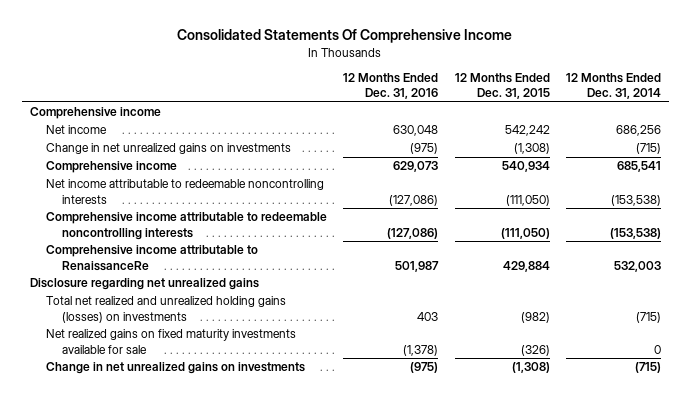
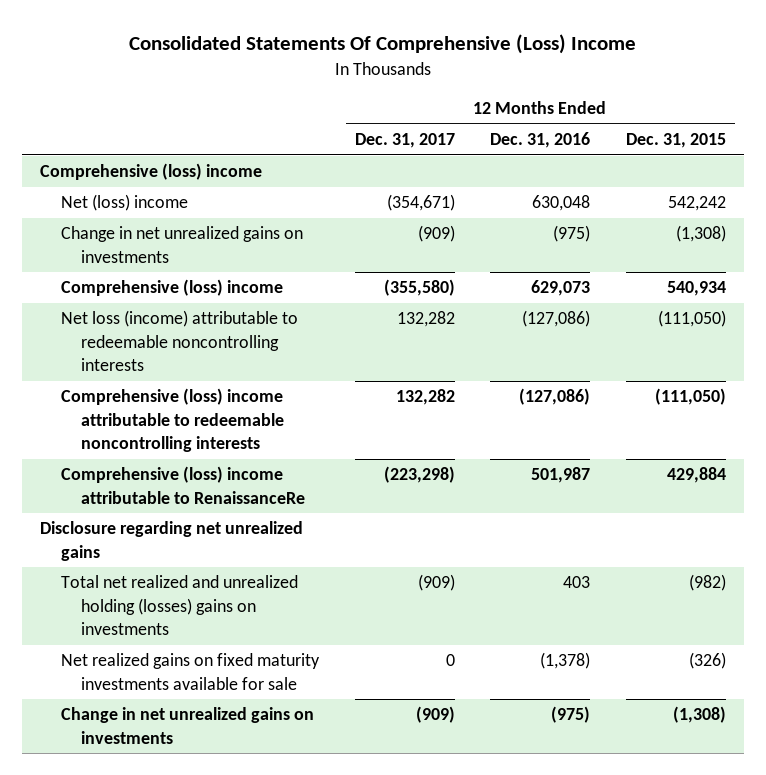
[177,29,513,44] Consolidated Statements Of Comprehensive Income -> [129,34,637,55] Consolidated Statements Of Comprehensive (Loss) Income
[566,73,662,100] 12 Months Ended Dec. 31, 2014 -> none
none -> [354,133,455,149] Dec. 31, 2017
[29,107,161,120] Comprehensive income -> [40,163,263,181] Comprehensive (loss) income
[46,125,108,135] Net income -> [60,194,188,212] Net (loss) income
[46,161,178,174] Comprehensive income -> [60,279,283,297] Comprehensive (loss) income
[46,179,325,204] Net income attributable to redeemable noncontrolling interests -> [60,310,298,371] Net loss (income) attributable to redeemable noncontrolling interests
[46,212,328,240] Comprehensive income attributable to redeemable noncontrolling interests -> [60,388,285,452] Comprehensive (loss) income attributable to redeemable noncontrolling interests
[46,245,259,271] Comprehensive income attributable to RenaissanceRe -> [60,466,306,504] Comprehensive (loss) income attributable to RenaissanceRe
[46,296,287,323] Total net realized and unrealized holding gains (losses) on investments -> [60,575,298,635] Total net realized and unrealized holding (losses) gains on investments

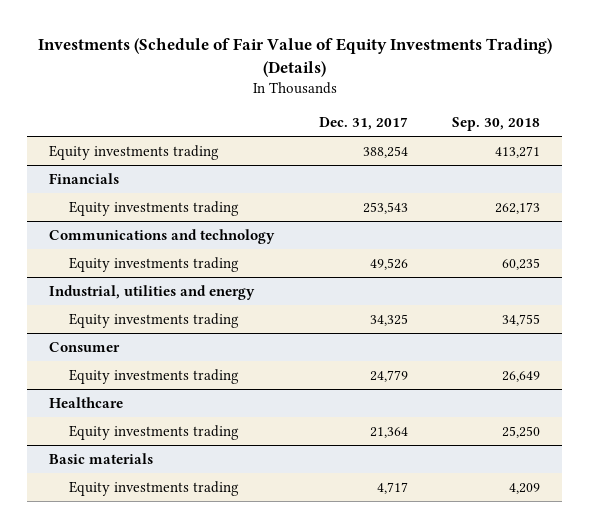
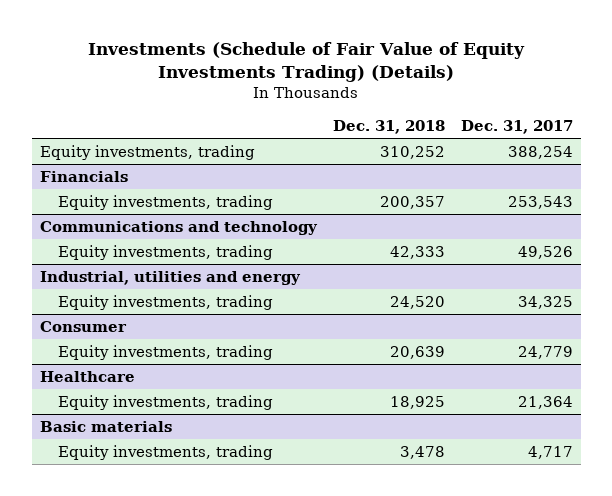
[452,117,541,132] Sep. 30, 2018 -> none
none -> [332,119,445,134] Dec. 31, 2018
[49,144,220,160] Equity investments trading -> [39,144,255,160] Equity investments, trading
[69,200,240,216] Equity investments trading -> [58,194,274,210] Equity investments, trading
[69,256,240,272] Equity investments trading -> [58,244,274,260] Equity investments, trading
[69,312,240,328] Equity investments trading -> [58,294,274,310] Equity investments, trading
[69,368,240,384] Equity investments trading -> [58,344,274,360] Equity investments, trading
[69,424,240,440] Equity investments trading -> [58,394,274,410] Equity investments, trading
[69,480,240,496] Equity investments trading -> [58,444,274,460] Equity investments, trading

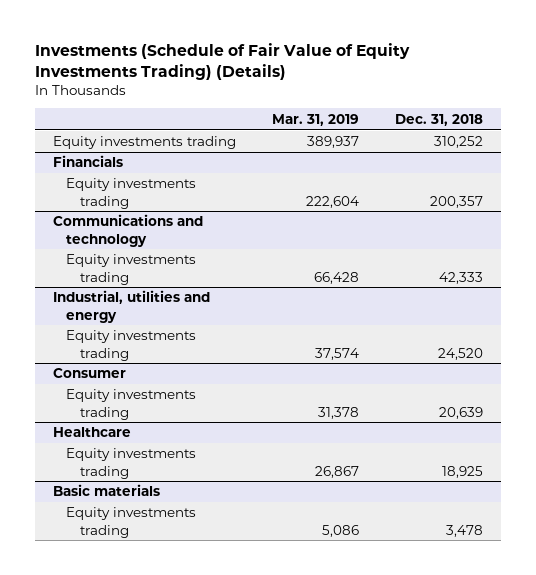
[460,119,573,134] Dec. 31, 2017 -> none
none -> [271,113,359,126] Mar. 31, 2019
[39,144,255,160] Equity investments, trading -> [53,136,237,150] Equity investments trading
[58,194,274,210] Equity investments, trading -> [66,178,197,209] Equity investments trading
[58,244,274,260] Equity investments, trading -> [66,254,197,285] Equity investments trading
[58,294,274,310] Equity investments, trading -> [66,330,197,361] Equity investments trading
[58,344,274,360] Equity investments, trading -> [66,389,197,420] Equity investments trading
[58,394,274,410] Equity investments, trading -> [66,448,197,479] Equity investments trading
[58,444,274,460] Equity investments, trading -> [66,507,197,538] Equity investments trading

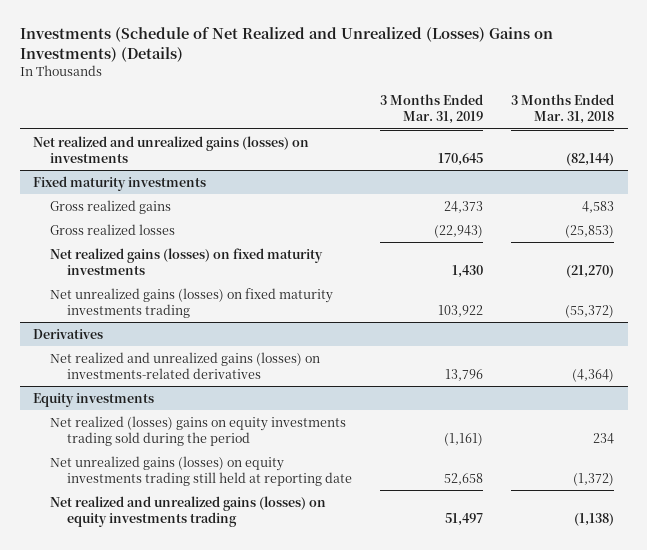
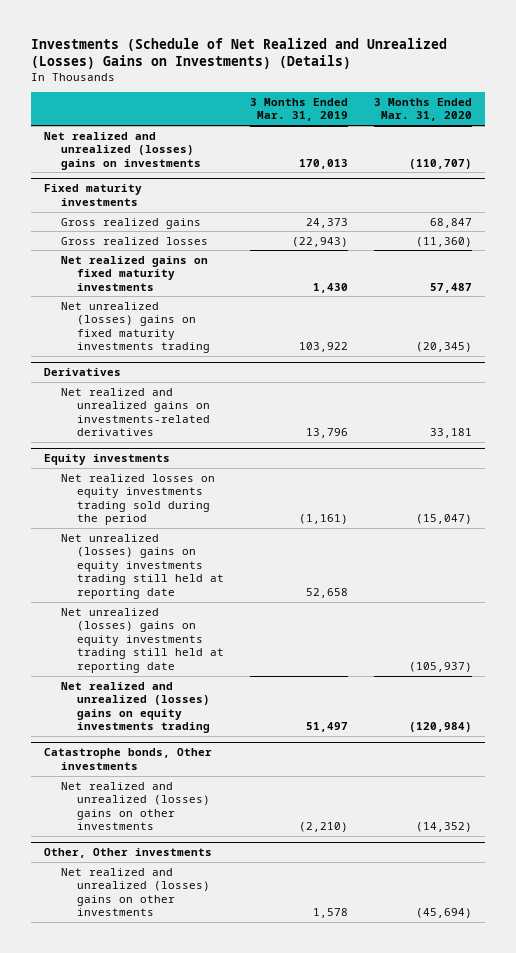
[510,94,614,125] 3 Months Ended Mar. 31, 2018 -> none
none -> [373,97,472,122] 3 Months Ended Mar. 31, 2020
[33,135,310,163] Net realized and unrealized gains (losses) on investments -> [44,131,201,170] Net realized and unrealized (losses) gains on investments
[437,152,483,166] 170,645 -> [298,158,348,169] 170,013
[50,247,324,275] Net realized gains (losses) on fixed maturity investments -> [60,255,208,291] Net realized gains on fixed maturity investments
[50,287,334,318] Net unrealized gains (losses) on fixed maturity investments trading -> [60,301,210,354] Net unrealized (losses) gains on fixed maturity investments trading
[50,351,321,379] Net realized and unrealized gains (losses) on investments-related derivatives -> [60,387,210,437] Net realized and unrealized gains on investments-related derivatives
[50,415,347,446] Net realized (losses) gains on equity investments trading sold during the period -> [60,473,215,526] Net realized losses on equity investments trading sold during the period
[50,455,353,486] Net unrealized gains (losses) on equity investments trading still held at reporting date -> [60,533,224,599] Net unrealized (losses) gains on equity investments trading still held at reporting date
none -> [60,607,224,673] Net unrealized (losses) gains on equity investments trading still held at reporting date
[50,495,327,527] Net realized and unrealized gains (losses) on equity investments trading -> [60,681,210,734] Net realized and unrealized (losses) gains on equity investments trading
none -> [44,748,213,771] Catastrophe bonds, Other investments
none -> [60,781,210,831] Net realized and unrealized (losses) gains on other investments
none -> [44,848,213,859] Other, Other investments
none -> [60,867,210,917] Net realized and unrealized (losses) gains on other investments

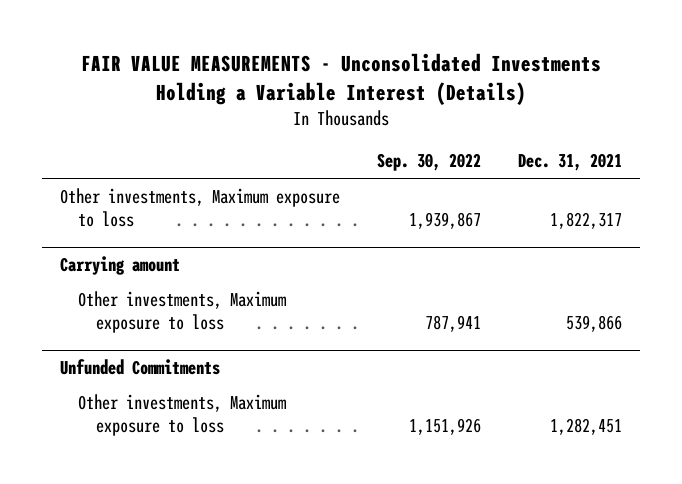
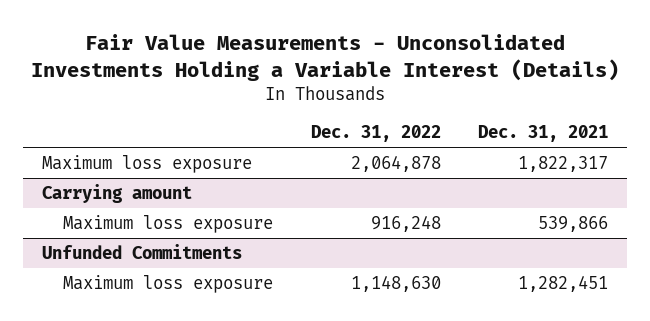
[81,53,602,105] FAIR VALUE MEASUREMENTS - Unconsolidated Investments Holding a Variable Interest (Details) -> [30,33,619,81] Fair Value Measurements - Unconsolidated Investments Holding a Variable Interest (Details)
[377,153,482,172] Sep. 30, 2022 -> none
none -> [310,125,441,143] Dec. 31, 2022
[60,187,341,227] Other investments, Maximum exposure to loss -> [41,155,252,174] Maximum loss exposure
[78,290,287,333] Other investments, Maximum exposure to loss -> [63,215,274,234] Maximum loss exposure
[78,393,287,436] Other investments, Maximum exposure to loss -> [63,275,274,294] Maximum loss exposure

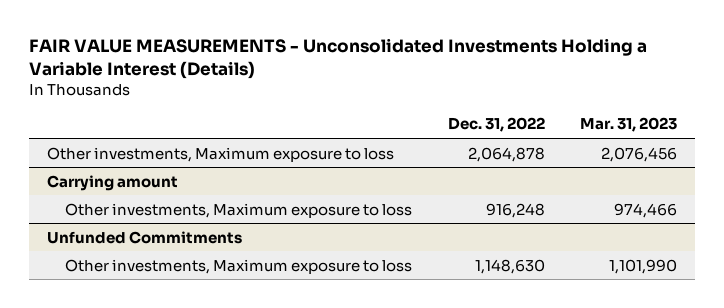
[30,33,619,81] Fair Value Measurements - Unconsolidated Investments Holding a Variable Interest (Details) -> [28,37,647,79] FAIR VALUE MEASUREMENTS - Unconsolidated Investments Holding a Variable Interest (Details)
[478,125,609,143] Dec. 31, 2021 -> none
none -> [580,117,678,133] Mar. 31, 2023
[41,155,252,174] Maximum loss exposure -> [46,146,394,162] Other investments, Maximum exposure to loss
[63,215,274,234] Maximum loss exposure -> [65,202,413,218] Other investments, Maximum exposure to loss
[63,275,274,294] Maximum loss exposure -> [65,258,413,274] Other investments, Maximum exposure to loss

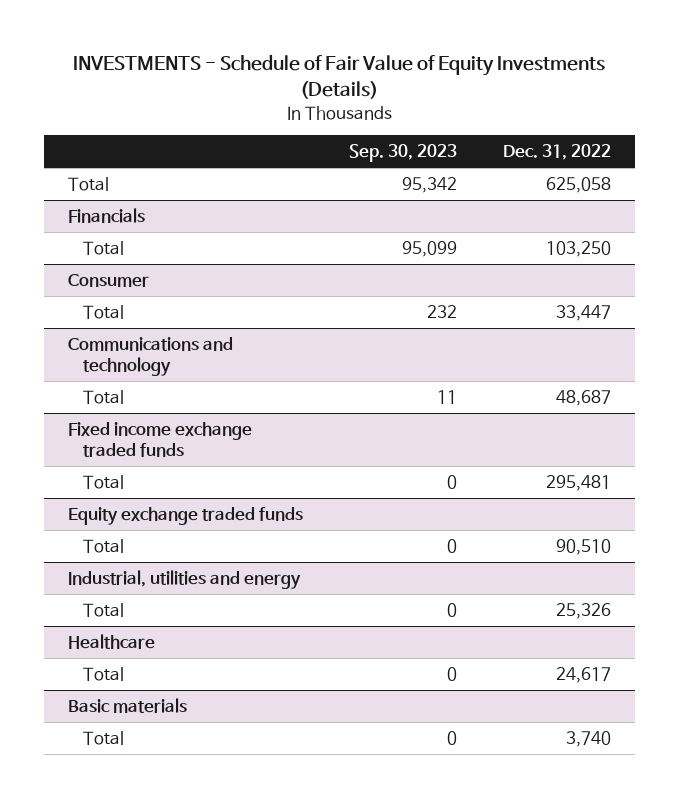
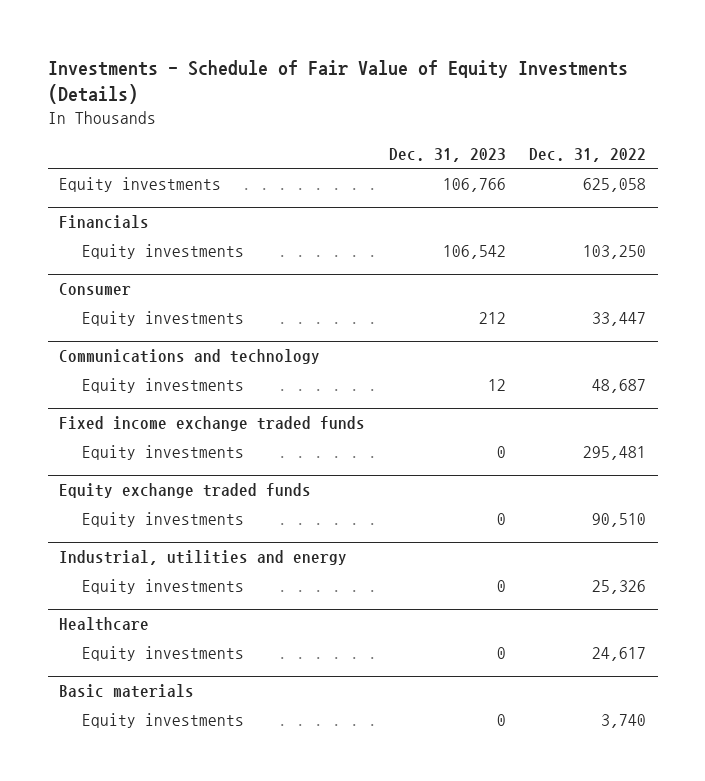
[73,55,606,100] INVESTMENTS - Schedule of Fair Value of Equity Investments (Details) -> [47,59,628,105] Investments - Schedule of Fair Value of Equity Investments (Details)
[348,144,457,163] Sep. 30, 2023 -> none
none -> [388,148,506,163] Dec. 31, 2023
[67,176,109,191] Total -> [59,176,222,192] Equity investments
[82,240,124,255] Total -> [81,243,244,259] Equity investments
[82,304,124,319] Total -> [81,310,244,326] Equity investments
[82,389,124,404] Total -> [81,377,244,393] Equity investments
[82,474,124,489] Total -> [81,444,244,460] Equity investments
[82,538,124,553] Total -> [81,511,244,527] Equity investments
[82,602,124,617] Total -> [81,578,244,594] Equity investments
[82,666,124,681] Total -> [81,645,244,661] Equity investments
[82,730,124,745] Total -> [81,712,244,728] Equity investments

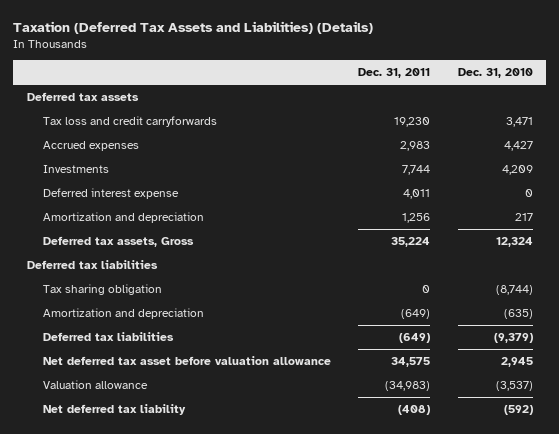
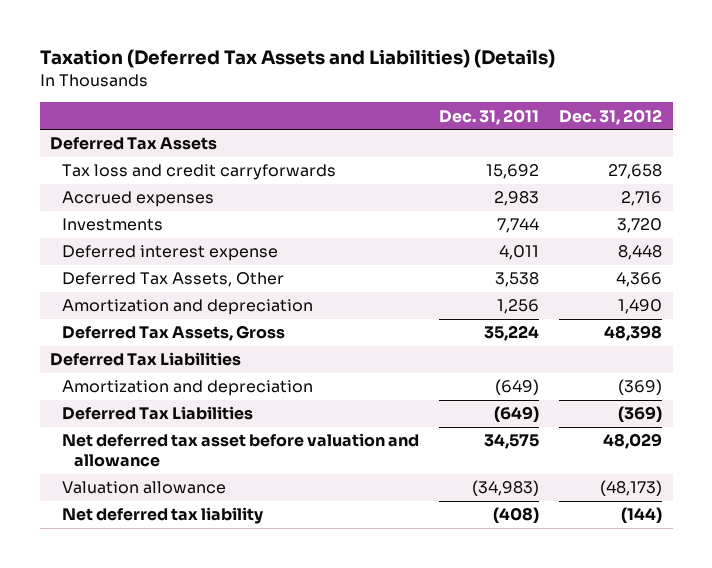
[457,68,533,79] Dec. 31, 2010 -> none
none -> [559,108,663,125] Dec. 31, 2012
[26,92,139,102] Deferred tax assets -> [49,137,217,151] Deferred Tax Assets
[394,117,431,128] 19,230 -> [486,164,540,180] 15,692
none -> [61,272,284,288] Deferred Tax Assets, Other
[42,284,162,296] Tax sharing obligation -> none
[42,236,194,248] Deferred tax assets, Gross -> [61,325,285,342] Deferred Tax Assets, Gross
[26,260,158,270] Deferred tax liabilities -> [49,352,241,367] Deferred Tax Liabilities
[42,332,174,342] Deferred tax liabilities -> [61,406,253,421] Deferred Tax Liabilities
[42,356,331,366] Net deferred tax asset before valuation allowance -> [61,433,419,468] Net deferred tax asset before valuation and allowance

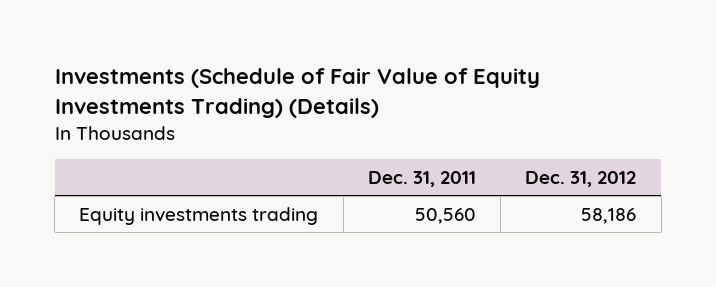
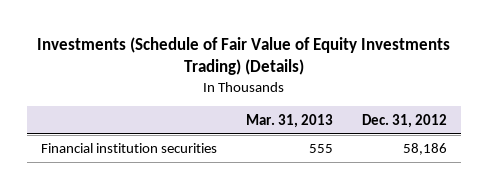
[367,171,476,188] Dec. 31, 2011 -> none
none -> [245,113,333,128] Mar. 31, 2013
[79,206,319,225] Equity investments trading -> [41,143,218,154] Financial institution securities

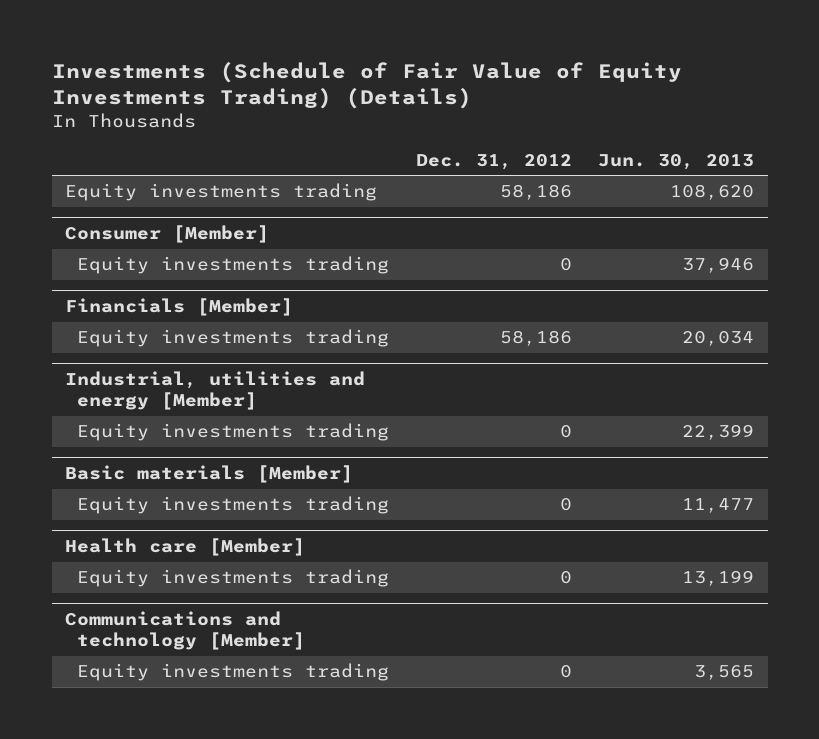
[245,113,333,128] Mar. 31, 2013 -> none
none -> [598,153,755,170] Jun. 30, 2013
[41,143,218,154] Financial institution securities -> [65,183,378,202] Equity investments trading
none -> [65,225,270,244] Consumer [Member]
none -> [77,256,390,275] Equity investments trading
none -> [65,298,294,317] Financials [Member]
none -> [77,329,390,348] Equity investments trading
none -> [65,371,366,411] Industrial, utilities and energy [Member]
none -> [77,423,390,442] Equity investments trading
none -> [65,465,354,484] Basic materials [Member]
none -> [77,496,390,515] Equity investments trading
none -> [65,538,306,557] Health care [Member]
none -> [77,569,390,588] Equity investments trading
none -> [65,611,306,651] Communications and technology [Member]
none -> [77,663,390,682] Equity investments trading

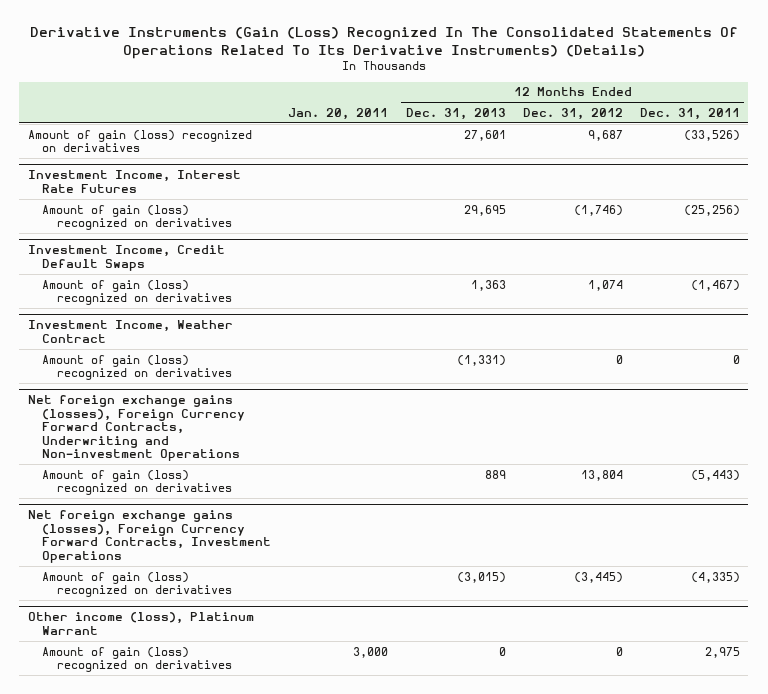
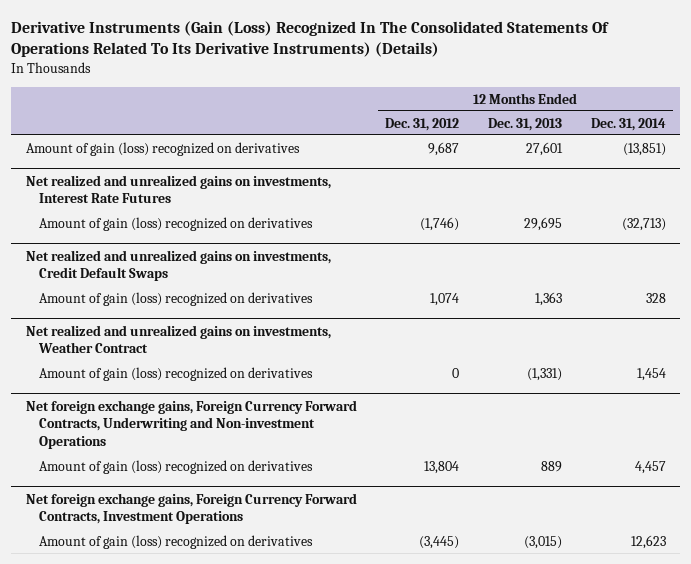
[288,107,389,120] Jan. 20, 2011 -> none
[639,107,740,120] Dec. 31, 2011 -> none
none -> [590,117,666,131] Dec. 31, 2014
[27,170,241,193] Investment Income, Interest Rate Futures -> none
none -> [25,174,331,204] Net realized and unrealized gains on investments, Interest Rate Futures
[27,245,225,271] Investment Income, Credit Default Swaps -> none
none -> [25,249,331,282] Net realized and unrealized gains on investments, Credit Default Swaps
[27,320,233,343] Investment Income, Weather Contract -> none
none -> [25,324,331,354] Net realized and unrealized gains on investments, Weather Contract
[27,395,246,462] Net foreign exchange gains (losses), Foreign Currency Forward Contracts, Underwriting and Non-investment Operations -> [25,399,357,450] Net foreign exchange gains, Foreign Currency Forward Contracts, Underwriting and Non-investment Operations
[27,510,272,563] Net foreign exchange gains (losses), Foreign Currency Forward Contracts, Investment Operations -> [25,492,357,525] Net foreign exchange gains, Foreign Currency Forward Contracts, Investment Operations
[27,612,254,635] Other income (loss), Platinum Warrant -> none
[42,646,232,673] Amount of gain (loss) recognized on derivatives -> none

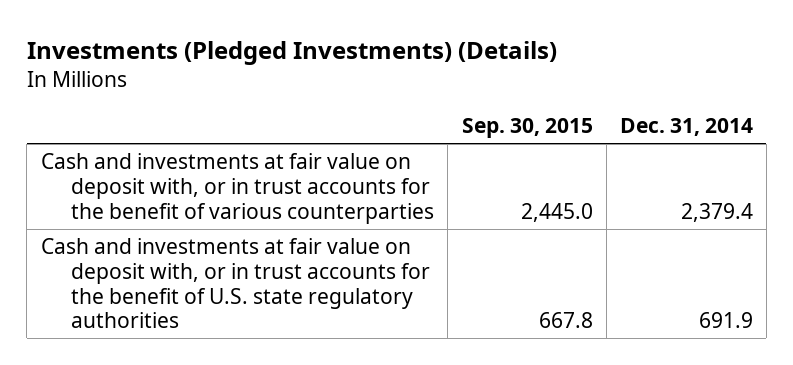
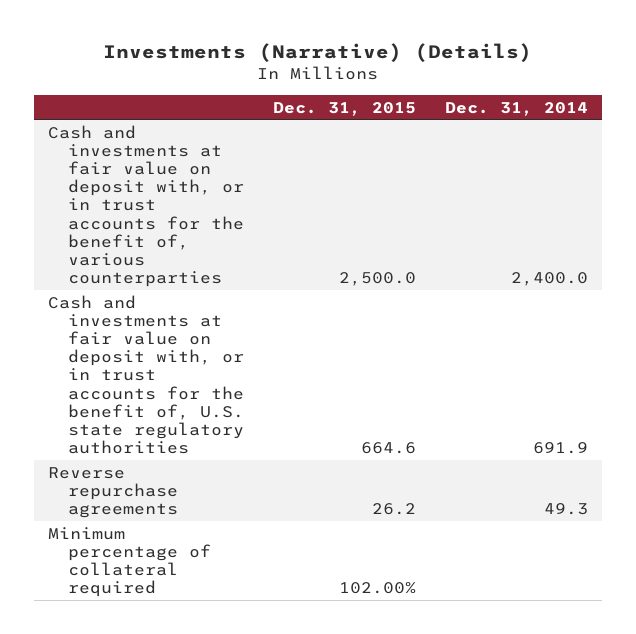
[26,41,557,66] Investments (Pledged Investments) (Details) -> [103,42,533,62] Investments (Narrative) (Details)
[461,118,593,139] Sep. 30, 2015 -> none
none -> [272,101,416,116] Dec. 31, 2015
[40,153,435,224] Cash and investments at fair value on deposit with, or in trust accounts for the benefit of various counterparties -> [48,124,245,288] Cash and investments at fair value on deposit with, or in trust accounts for the benefit of, various counterparties
[680,202,753,222] 2,379.4 -> [510,272,588,287] 2,400.0
[40,238,431,329] Cash and investments at fair value on deposit with, or in trust accounts for the benefit of U.S. state regulatory authorities -> [48,294,245,455] Cash and investments at fair value on deposit with, or in trust accounts for the benefit of, U.S. state regulatory authorities
none -> [48,466,179,519] Reverse repurchase agreements
none -> [48,526,212,598] Minimum percentage of collateral required

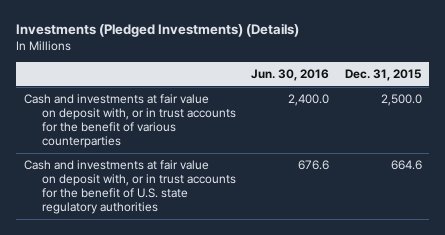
[103,42,533,62] Investments (Narrative) (Details) -> [16,23,300,38] Investments (Pledged Investments) (Details)
[444,101,588,116] Dec. 31, 2014 -> none
none -> [251,69,330,82] Jun. 30, 2016
[48,466,179,519] Reverse repurchase agreements -> none
[48,526,212,598] Minimum percentage of collateral required -> none
[48,124,245,288] Cash and investments at fair value on deposit with, or in trust accounts for the benefit of, various counterparties -> [23,93,236,149] Cash and investments at fair value on deposit with, or in trust accounts for the benefit of various counterparties
[48,294,245,455] Cash and investments at fair value on deposit with, or in trust accounts for the benefit of, U.S. state regulatory authorities -> [23,159,236,215] Cash and investments at fair value on deposit with, or in trust accounts for the benefit of U.S. state regulatory authorities

